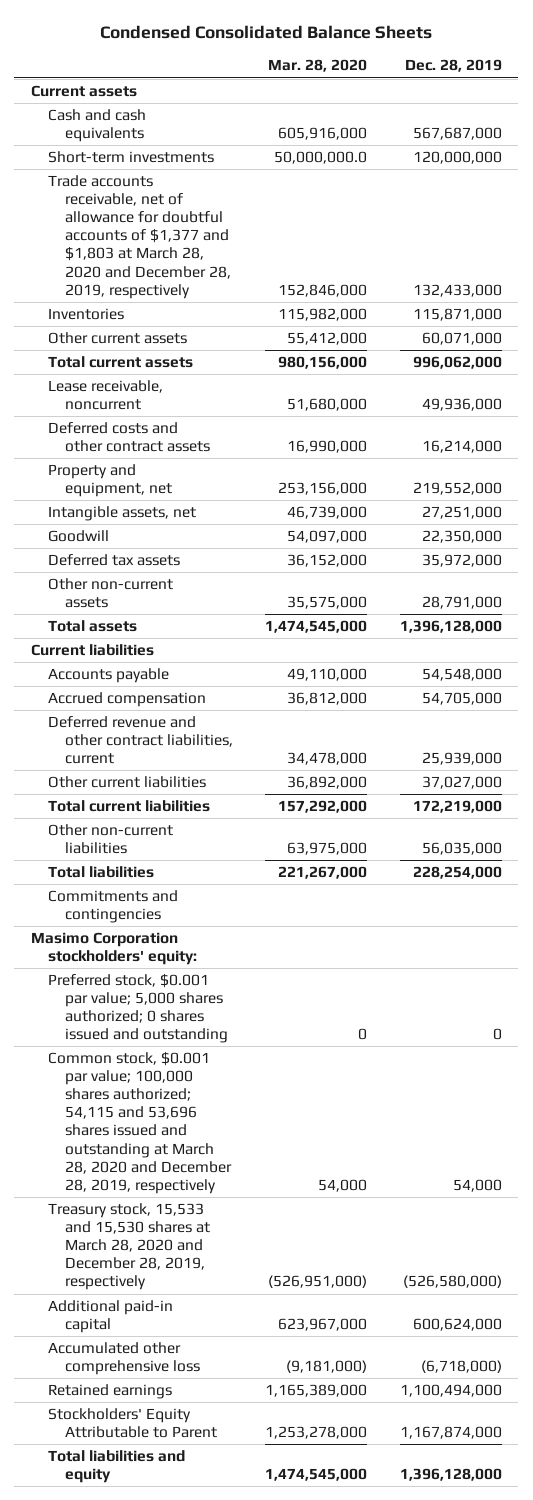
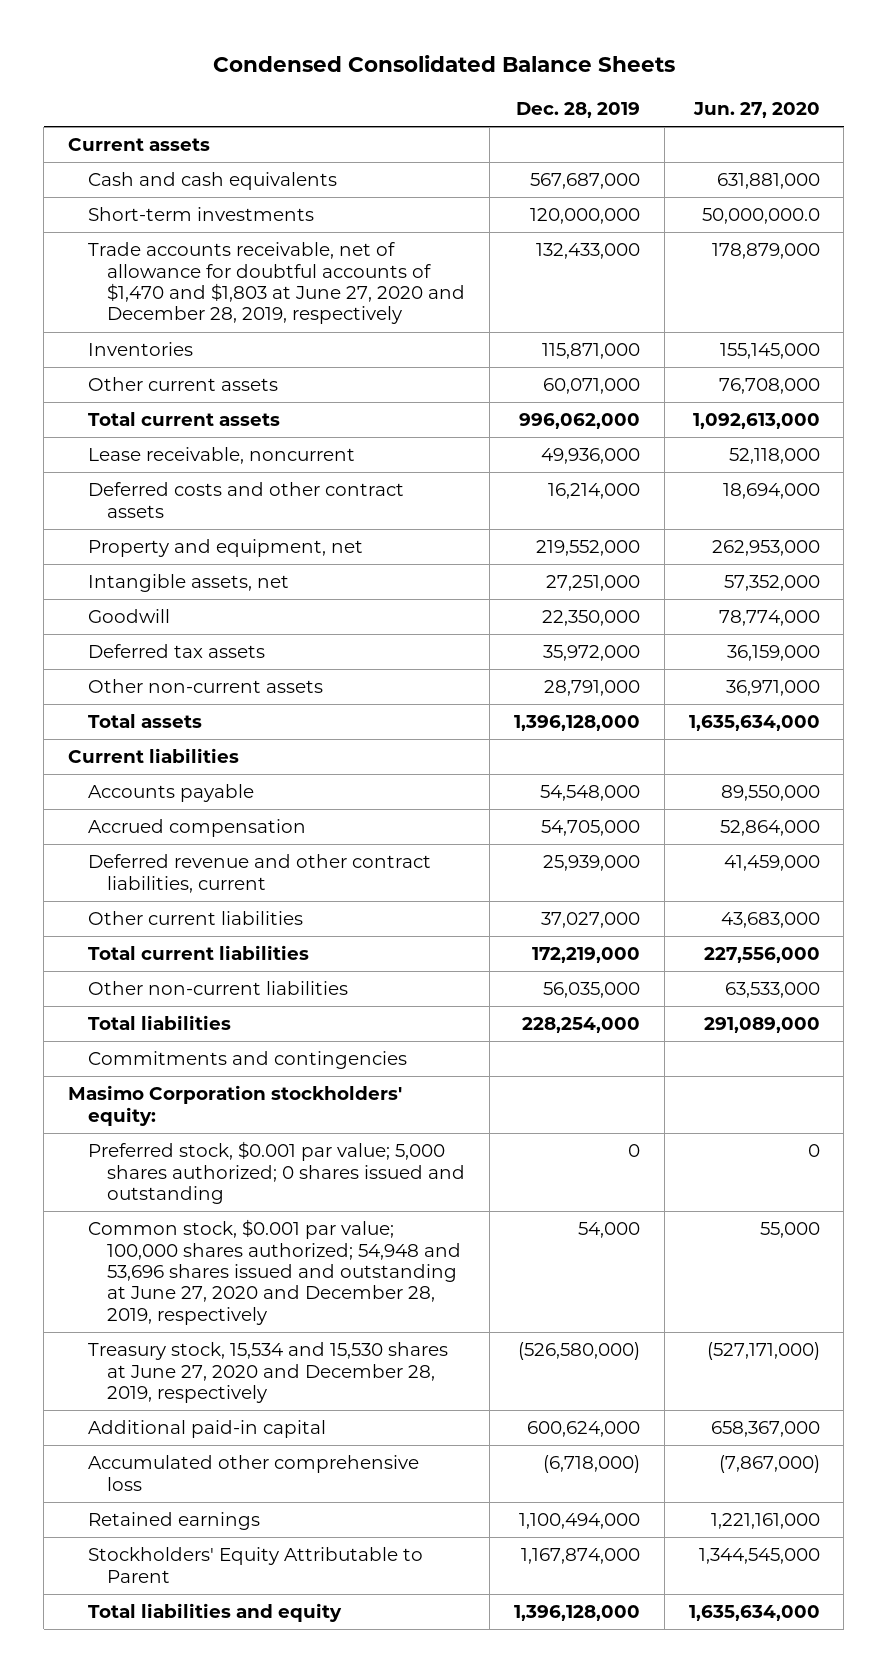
[268,59,368,73] Mar. 28, 2020 -> none
none -> [692,102,820,119] Jun. 27, 2020
[47,175,231,299] Trade accounts receivable, net of allowance for doubtful accounts of $1,377 and $1,803 at March 28, 2020 and December 28, 2019, respectively -> [87,242,466,325] Trade accounts receivable, net of allowance for doubtful accounts of $1,470 and $1,803 at June 27, 2020 and December 28, 2019, respectively
[47,1052,232,1194] Common stock, $0.001 par value; 100,000 shares authorized; 54,115 and 53,696 shares issued and outstanding at March 28, 2020 and December 28, 2019, respectively -> [87,1219,462,1325] Common stock, $0.001 par value; 100,000 shares authorized; 54,948 and 53,696 shares issued and outstanding at June 27, 2020 and December 28, 2019, respectively
[47,1203,210,1291] Treasury stock, 15,533 and 15,530 shares at March 28, 2020 and December 28, 2019, respectively -> [87,1342,448,1403] Treasury stock, 15,534 and 15,530 shares at June 27, 2020 and December 28, 2019, respectively

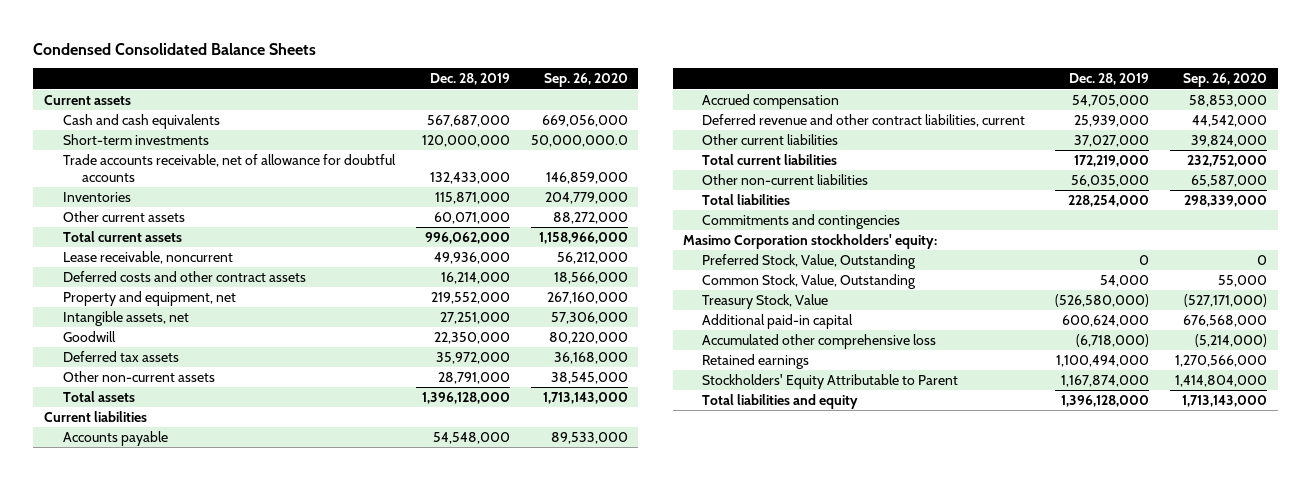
[692,102,820,119] Jun. 27, 2020 -> none
none -> [543,73,628,88] Sep. 26, 2020
[87,242,466,325] Trade accounts receivable, net of allowance for doubtful accounts of $1,470 and $1,803 at June 27, 2020 and December 28, 2019, respectively -> [62,154,396,182] Trade accounts receivable, net of allowance for doubtful accounts
[87,1141,466,1204] Preferred stock, $0.001 par value; 5,000 shares authorized; 0 shares issued and outstanding -> [702,254,917,270] Preferred Stock, Value, Outstanding
[87,1219,462,1325] Common stock, $0.001 par value; 100,000 shares authorized; 54,948 and 53,696 shares issued and outstanding at June 27, 2020 and December 28, 2019, respectively -> [702,274,917,290] Common Stock, Value, Outstanding
[87,1342,448,1403] Treasury stock, 15,534 and 15,530 shares at June 27, 2020 and December 28, 2019, respectively -> [702,294,829,310] Treasury Stock, Value

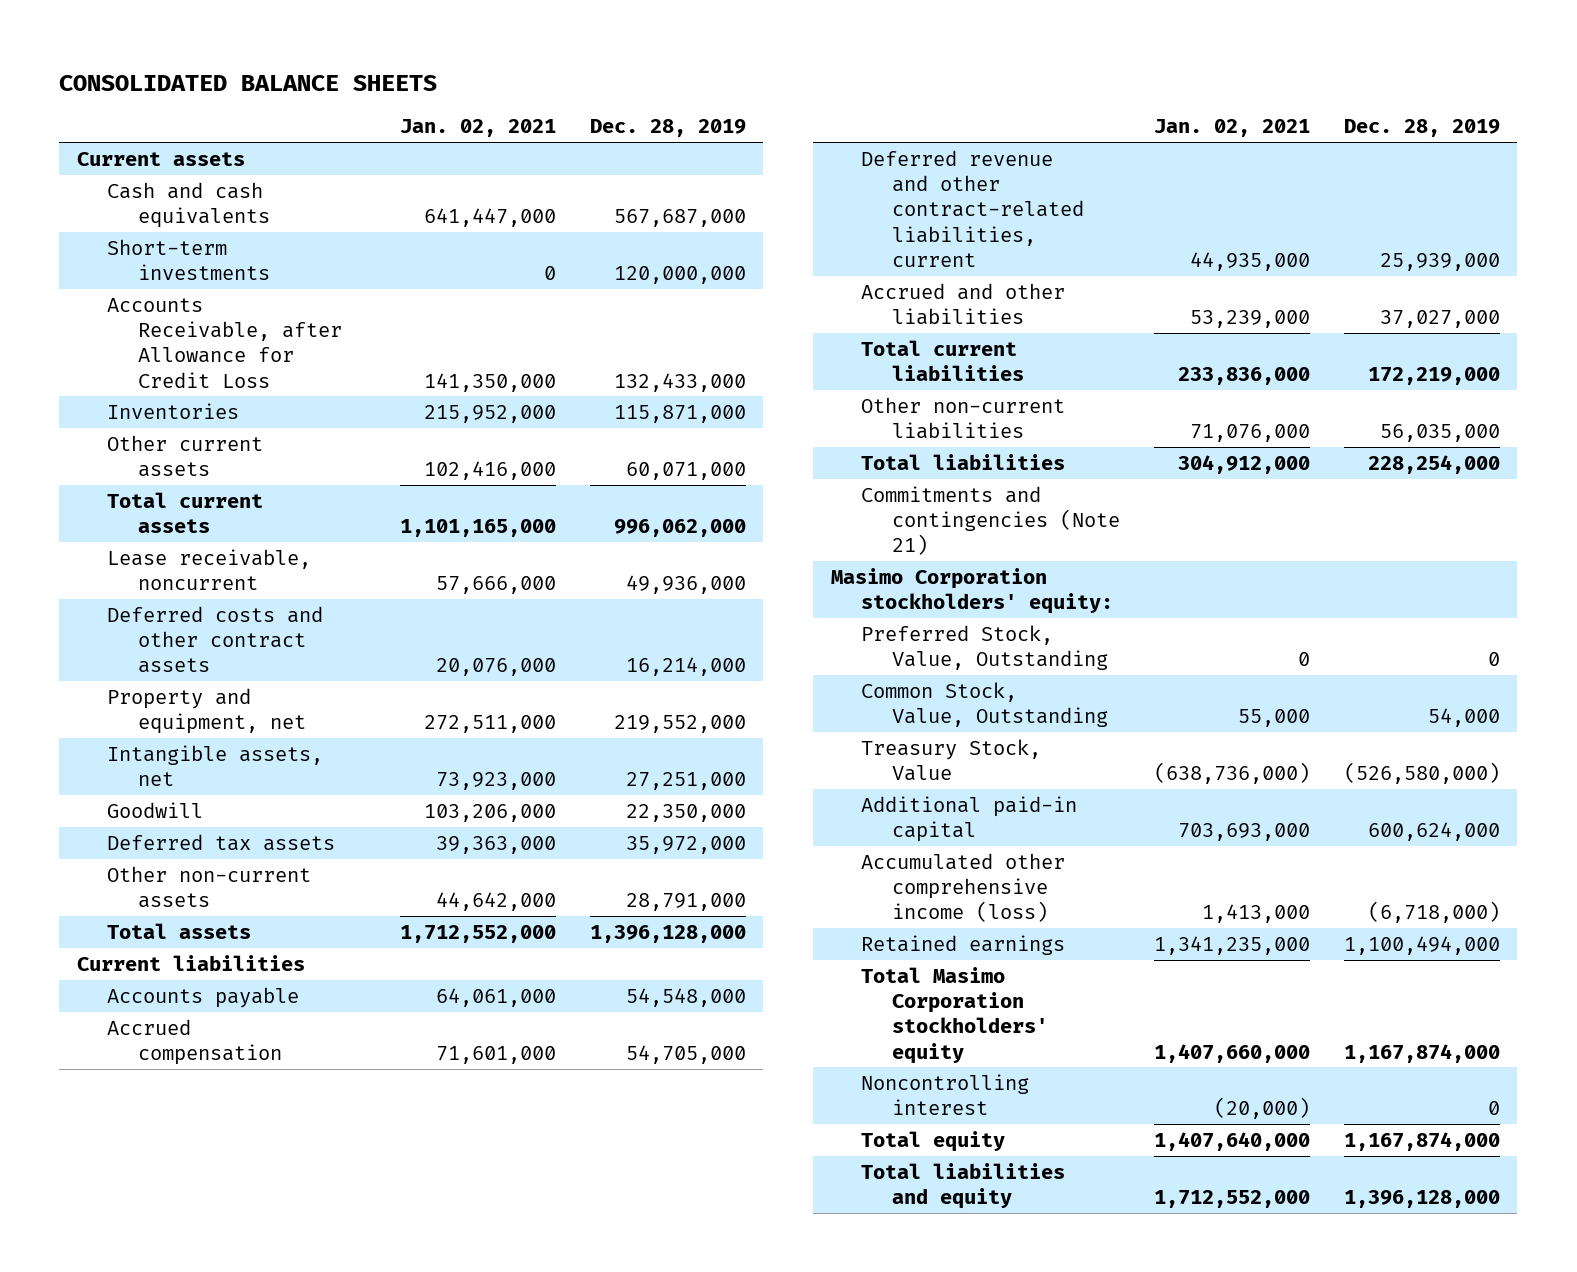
[33,42,317,55] Condensed Consolidated Balance Sheets -> [59,74,438,91] CONSOLIDATED BALANCE SHEETS
[543,73,628,88] Sep. 26, 2020 -> none
none -> [399,119,556,138] Jan. 02, 2021
[62,154,396,182] Trade accounts receivable, net of allowance for doubtful accounts -> [107,297,342,388] Accounts Receivable, after Allowance for Credit Loss
[702,114,1026,128] Deferred revenue and other contract liabilities, current -> [861,149,1084,267] Deferred revenue and other contract-related liabilities, current
[702,134,839,146] Other current liabilities -> [861,282,1066,326] Accrued and other liabilities
[702,214,901,230] Commitments and contingencies -> [861,485,1120,556] Commitments and contingencies (Note 21)
[702,334,937,350] Accumulated other comprehensive loss -> [861,852,1066,923] Accumulated other comprehensive income (loss)
[702,374,959,390] Stockholders' Equity Attributable to Parent -> [861,966,1048,1064] Total Masimo Corporation stockholders' equity
none -> [861,1073,1030,1116] Noncontrolling interest
none -> [861,1130,1006,1152] Total equity

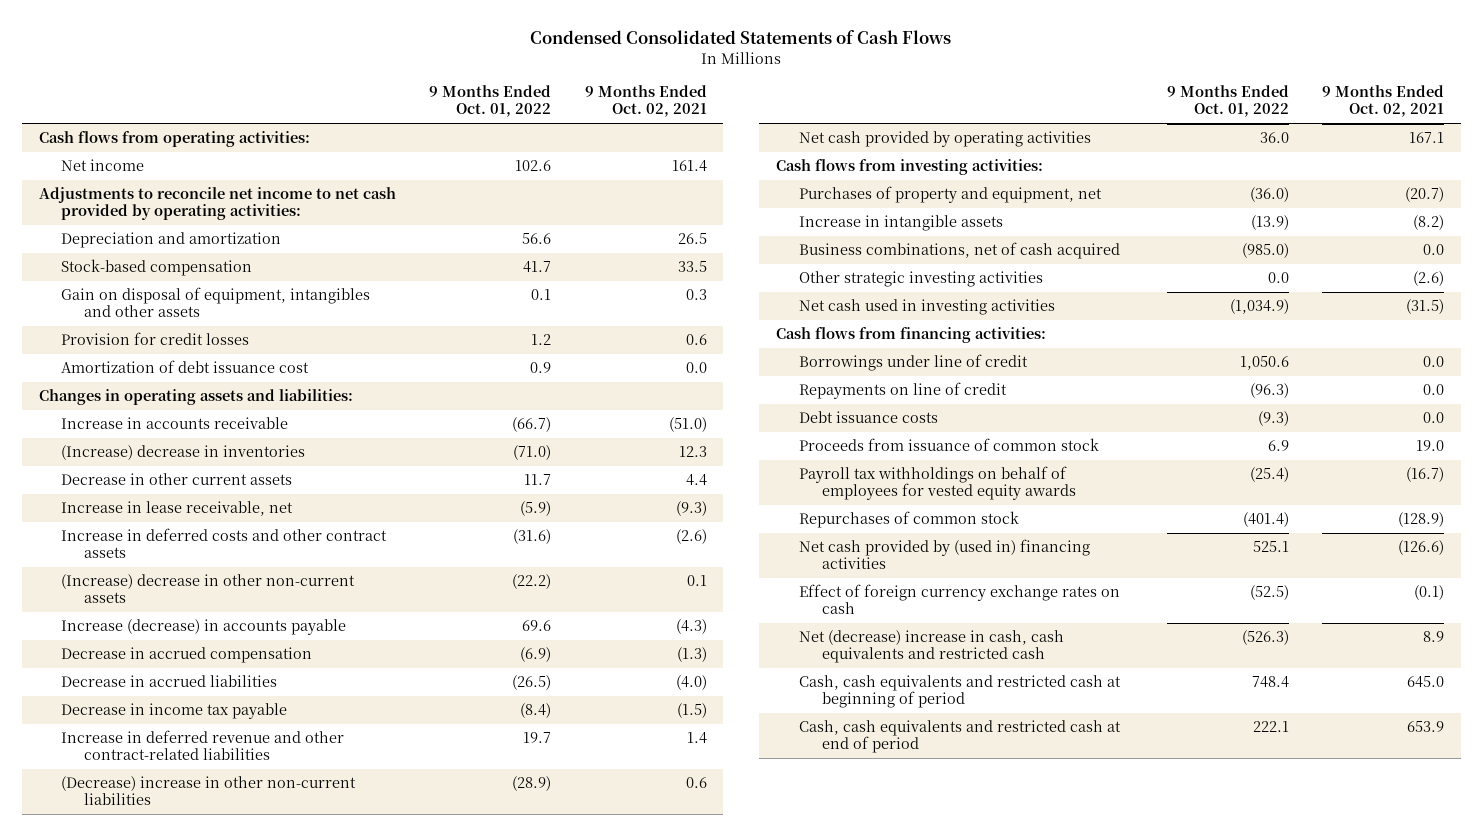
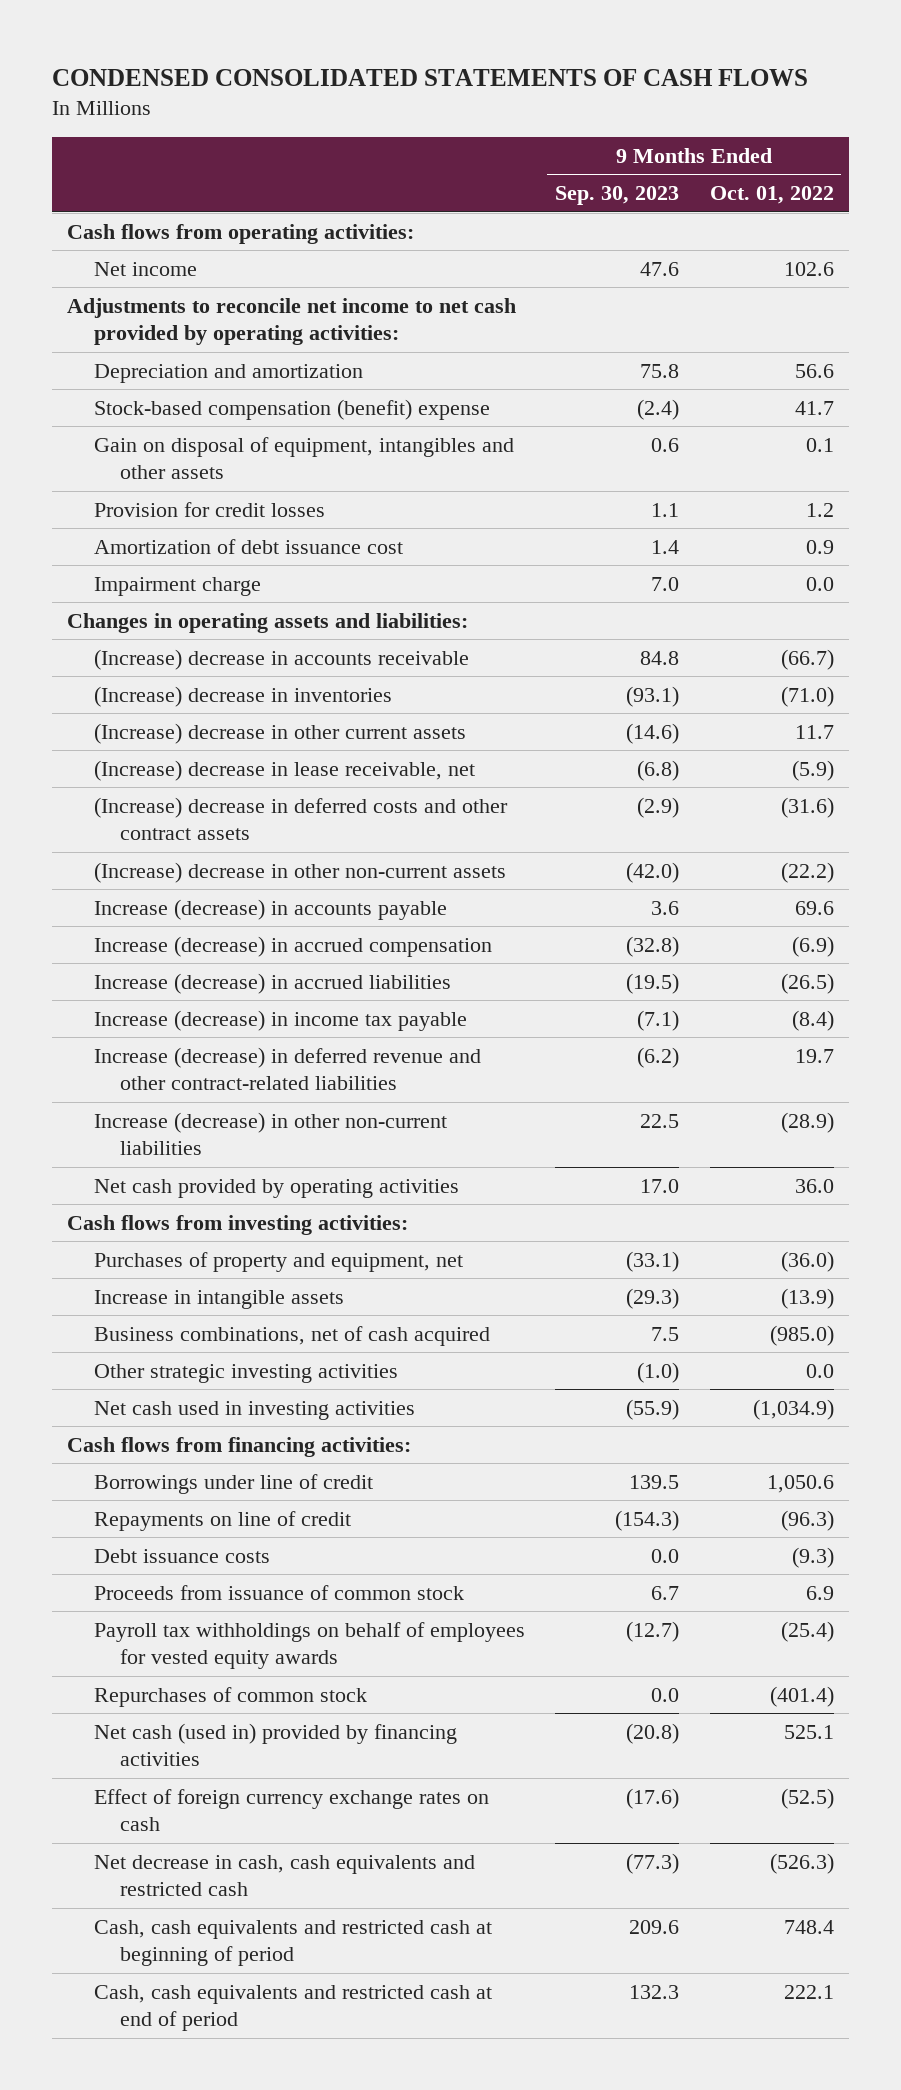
[530,30,952,45] Condensed Consolidated Statements of Cash Flows -> [52,68,809,86] CONDENSED CONSOLIDATED STATEMENTS OF CASH FLOWS
[584,85,707,118] 9 Months Ended Oct. 02, 2021 -> none
none -> [555,186,680,206] Sep. 30, 2023
[61,259,253,277] Stock-based compensation -> [93,398,490,420] Stock-based compensation (benefit) expense
none -> [93,576,261,596] Impairment charge
[61,417,289,430] Increase in accounts receivable -> [93,648,469,670] (Increase) decrease in accounts receivable
[61,473,293,486] Decrease in other current assets -> [93,722,466,744] (Increase) decrease in other current assets
[61,501,294,517] Increase in lease receivable, net -> [93,759,475,781] (Increase) decrease in lease receivable, net
[61,528,388,559] Increase in deferred costs and other contract assets -> [93,796,508,841] (Increase) decrease in deferred costs and other contract assets
[61,647,313,664] Decrease in accrued compensation -> [93,935,492,957] Increase (decrease) in accrued compensation
[61,675,278,688] Decrease in accrued liabilities -> [93,972,451,994] Increase (decrease) in accrued liabilities
[61,703,288,720] Decrease in income tax payable -> [93,1009,467,1031] Increase (decrease) in income tax payable
[61,730,345,761] Increase in deferred revenue and other contract-related liabilities -> [93,1046,481,1091] Increase (decrease) in deferred revenue and other contract-related liabilities
[61,776,357,806] (Decrease) increase in other non-current liabilities -> [93,1111,447,1156] Increase (decrease) in other non-current liabilities
[799,539,1091,570] Net cash provided by (used in) financing activities -> [93,1722,457,1767] Net cash (used in) provided by financing activities
[799,630,1065,664] Net (decrease) increase in cash, cash equivalents and restricted cash -> [93,1854,475,1897] Net decrease in cash, cash equivalents and restricted cash

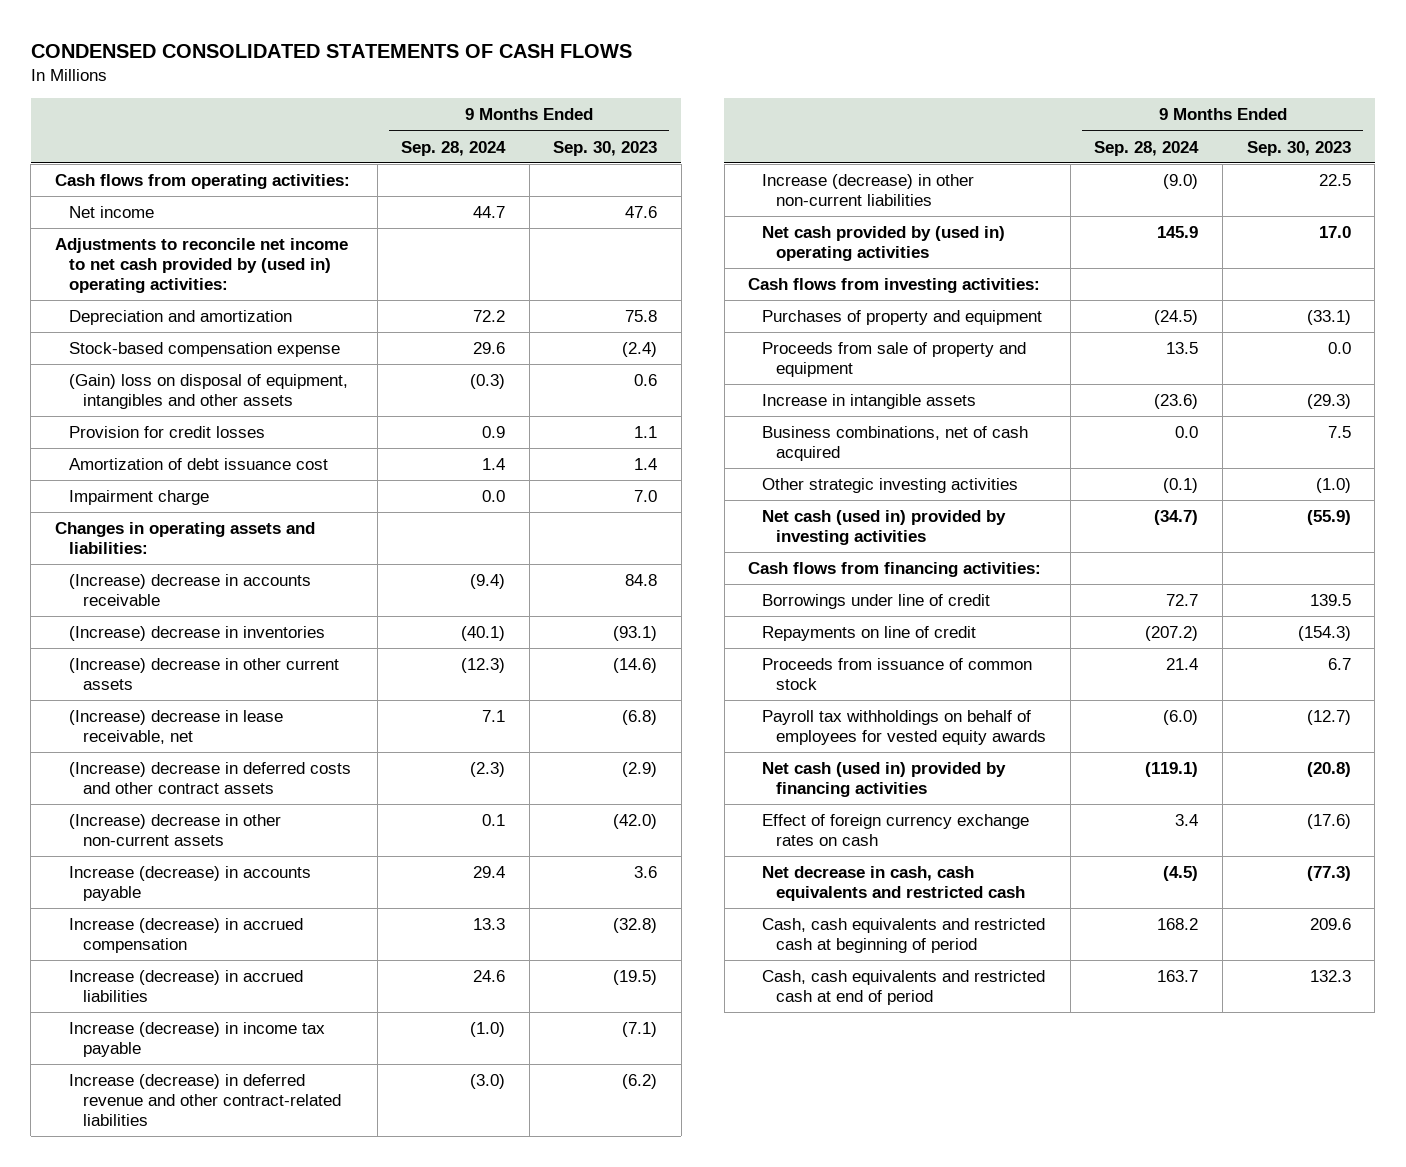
[709,186,834,205] Oct. 01, 2022 -> none
none -> [401,140,507,156] Sep. 28, 2024
[67,297,517,346] Adjustments to reconcile net income to net cash provided by operating activities: -> [55,238,349,294] Adjustments to reconcile net income to net cash provided by (used in) operating activities:
[93,398,490,420] Stock-based compensation (benefit) expense -> [69,342,341,358] Stock-based compensation expense
[93,436,514,480] Gain on disposal of equipment, intangibles and other assets -> [69,374,349,410] (Gain) loss on disposal of equipment, intangibles and other assets
[93,1178,459,1198] Net cash provided by operating activities -> [762,226,1006,262] Net cash provided by (used in) operating activities
[93,1251,463,1272] Purchases of property and equipment, net -> [762,310,1043,326] Purchases of property and equipment
none -> [762,342,1027,378] Proceeds from sale of property and equipment
[93,1400,415,1420] Net cash used in investing activities -> [762,510,1007,546] Net cash (used in) provided by investing activities
[93,1548,270,1563] Debt issuance costs -> none
[93,1686,367,1707] Repurchases of common stock -> none

